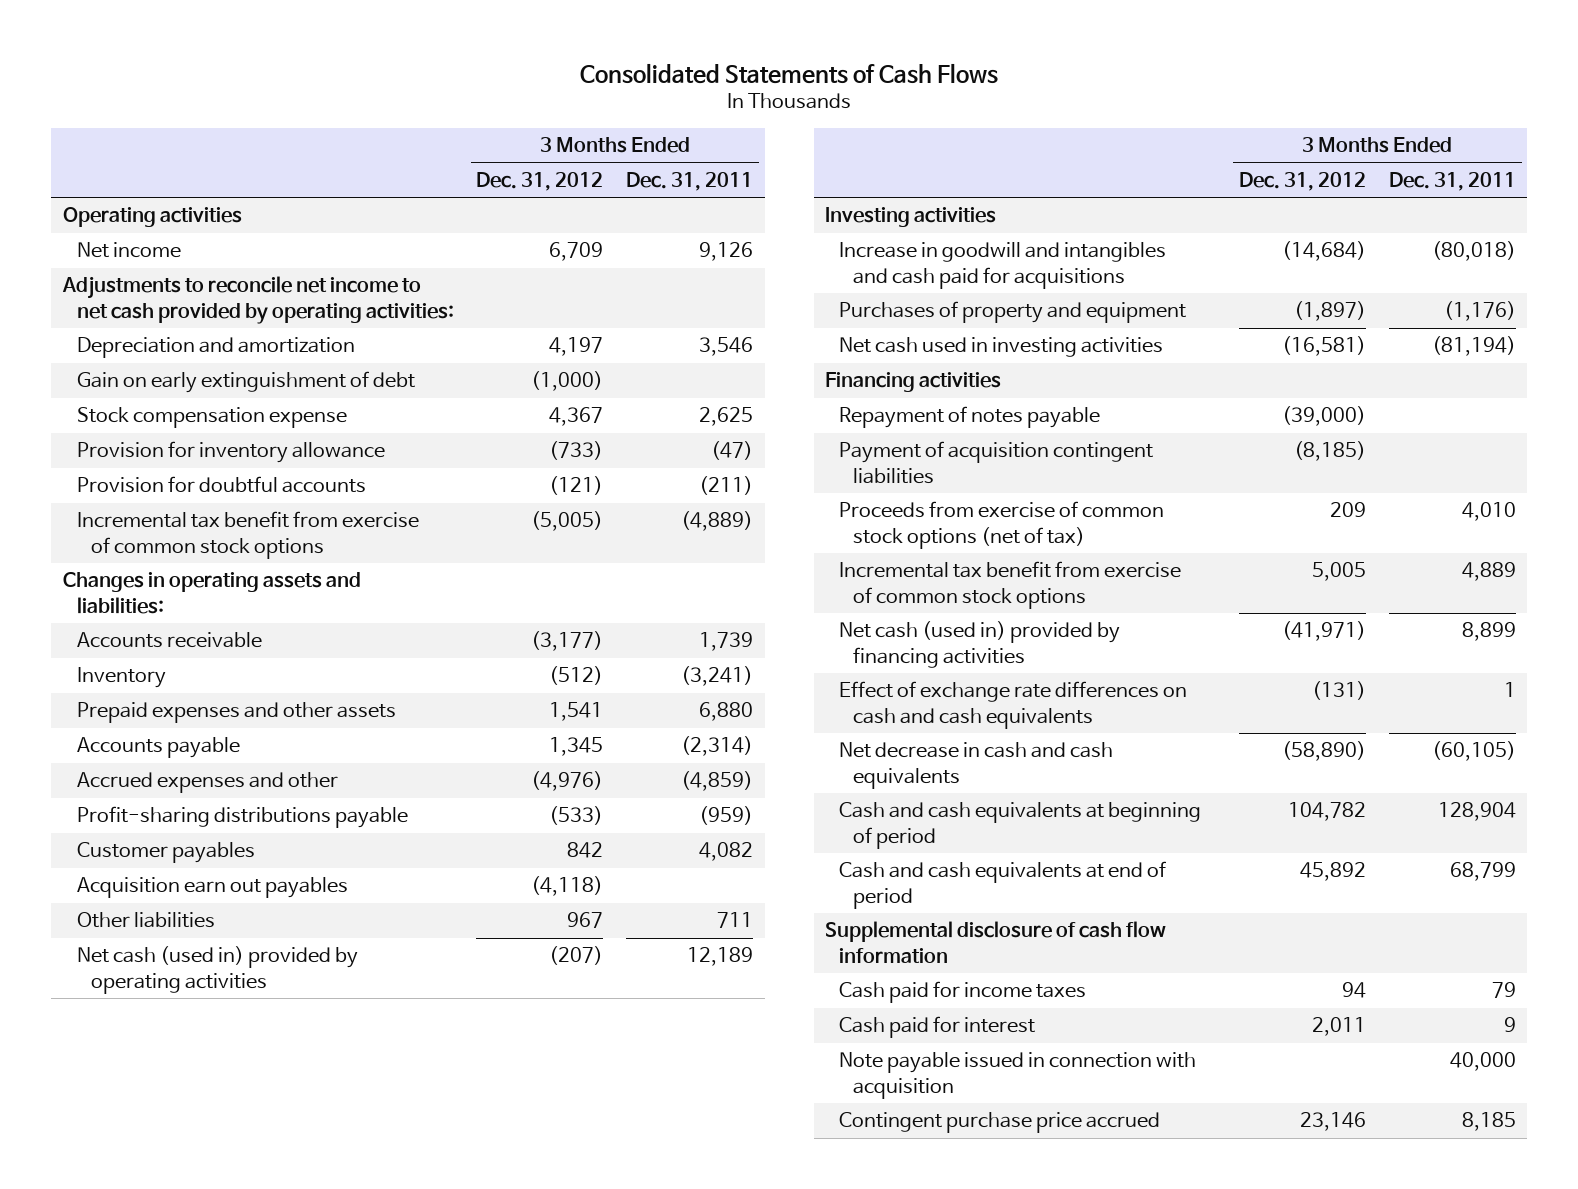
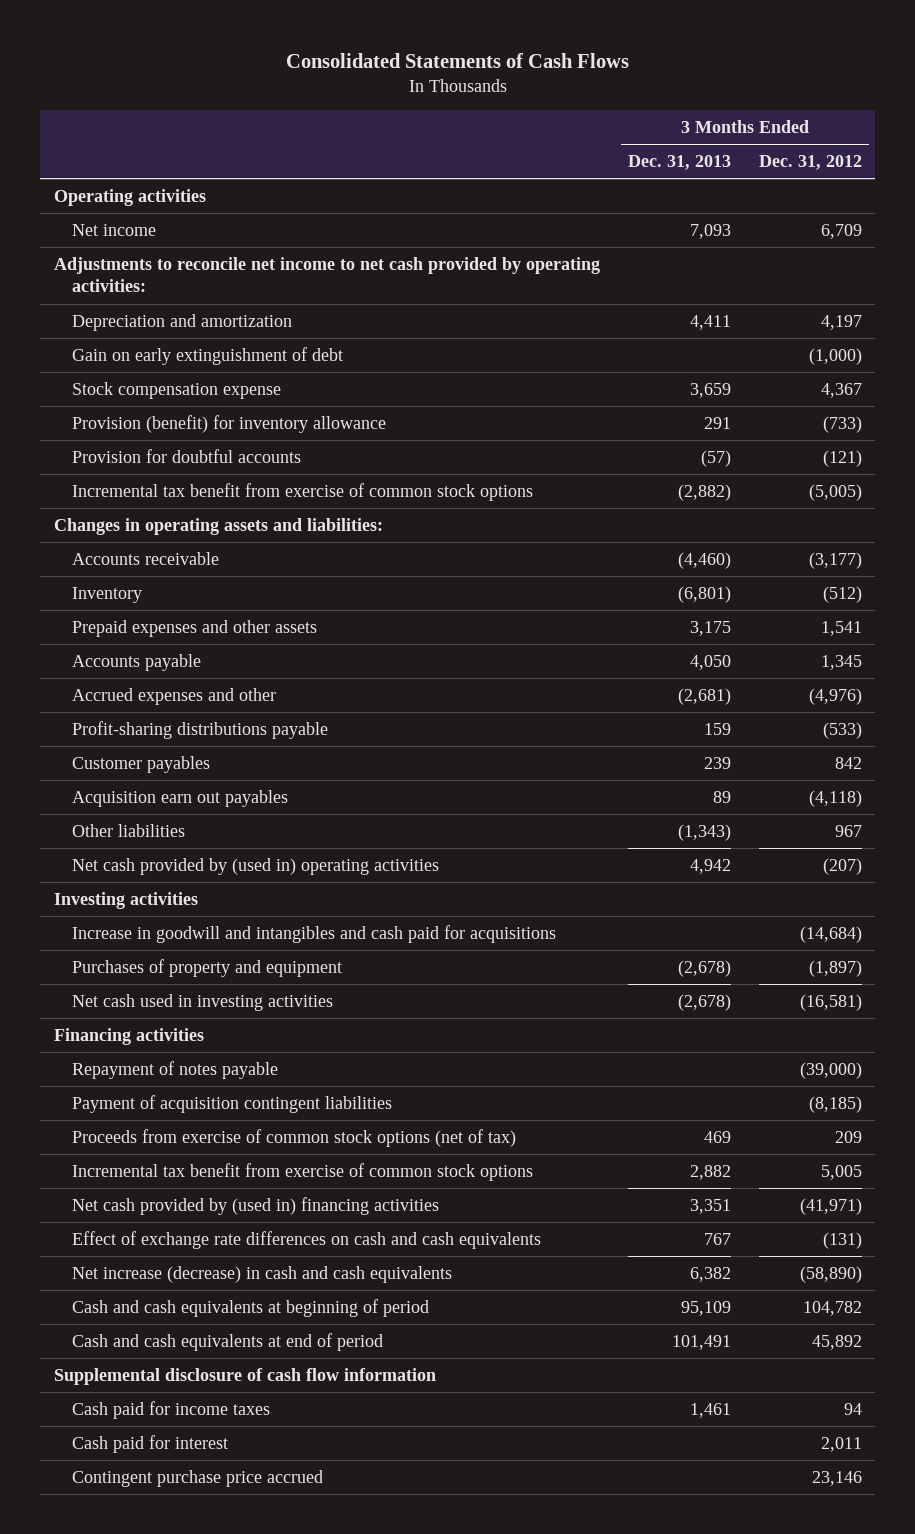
[626,172,754,192] Dec. 31, 2011 -> none
none -> [627,154,731,170] Dec. 31, 2013
[76,441,385,464] Provision for inventory allowance -> [71,414,386,433] Provision (benefit) for inventory allowance
[76,946,358,994] Net cash (used in) provided by operating activities -> [71,857,439,875] Net cash provided by (used in) operating activities
[839,621,1121,668] Net cash (used in) provided by financing activities -> [71,1196,439,1215] Net cash provided by (used in) financing activities
[839,742,1114,789] Net decrease in cash and cash equivalents -> [71,1265,452,1283] Net increase (decrease) in cash and cash equivalents
[839,1052,1197,1099] Note payable issued in connection with acquisition -> none

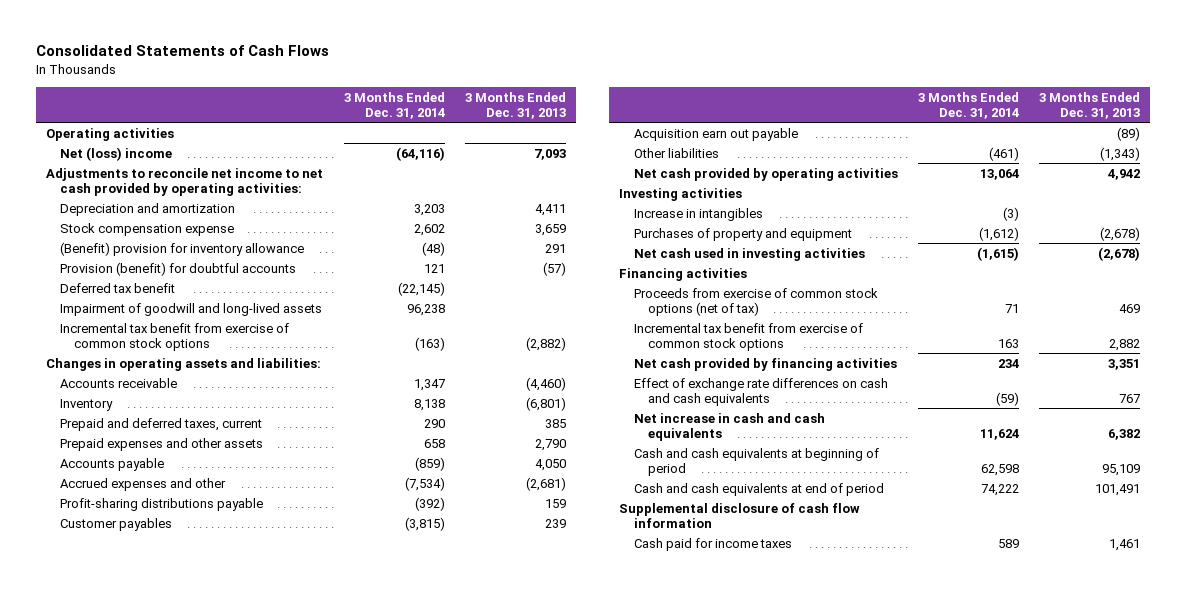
[758,154,862,170] Dec. 31, 2012 -> none
none -> [344,91,446,120] 3 Months Ended Dec. 31, 2014
[71,223,156,236] Net income -> [60,146,173,161] Net (loss) income
[71,346,343,365] Gain on early extinguishment of debt -> none
[71,414,386,433] Provision (benefit) for inventory allowance -> [60,241,305,256] (Benefit) provision for inventory allowance
[71,448,301,463] Provision for doubtful accounts -> [60,261,297,276] Provision (benefit) for doubtful accounts
none -> [60,282,176,293] Deferred tax benefit
none -> [60,302,323,316] Impairment of goodwill and long-lived assets
none -> [60,417,263,431] Prepaid and deferred taxes, current
[689,620,731,636] 3,175 -> [535,438,567,451] 2,790
[71,789,288,807] Acquisition earn out payables -> [633,127,798,141] Acquisition earn out payable
[712,790,731,803] 89 -> [1116,126,1140,141] (89)
[71,857,439,875] Net cash provided by (used in) operating activities -> [633,167,898,181] Net cash provided by operating activities
[71,924,556,943] Increase in goodwill and intangibles and cash paid for acquisitions -> none
none -> [633,207,763,221] Increase in intangibles
[71,1060,278,1079] Repayment of notes payable -> none
[71,1094,392,1113] Payment of acquisition contingent liabilities -> none
[71,1196,439,1215] Net cash provided by (used in) financing activities -> [633,357,897,371] Net cash provided by financing activities
[71,1265,452,1283] Net increase (decrease) in cash and cash equivalents -> [633,412,825,441] Net increase in cash and cash equivalents
[71,1434,228,1453] Cash paid for interest -> none
[71,1469,323,1487] Contingent purchase price accrued -> none

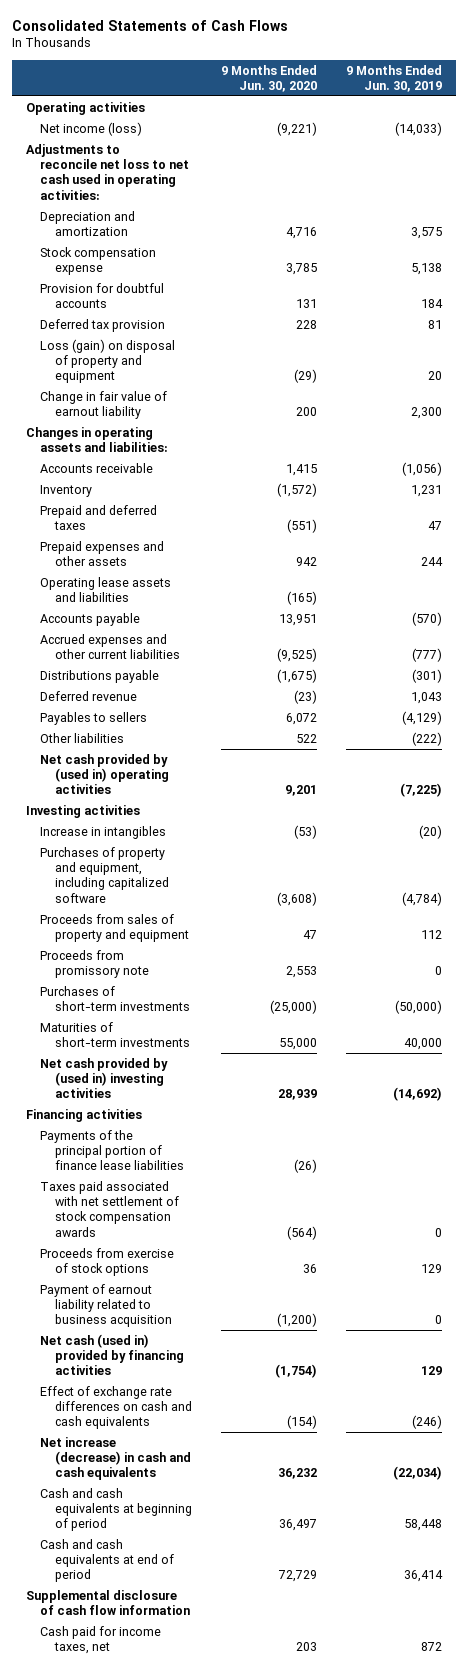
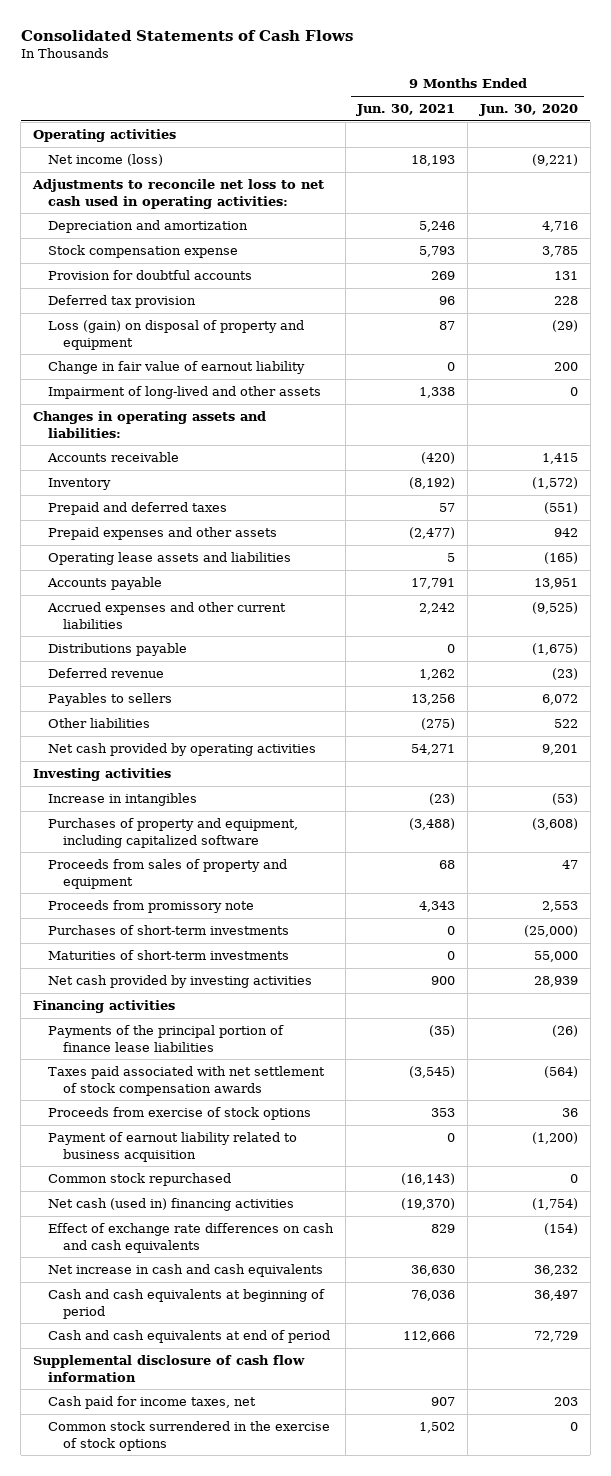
[345,64,442,92] 9 Months Ended Jun. 30, 2019 -> none
none -> [356,104,456,117] Jun. 30, 2021
none -> [48,386,322,400] Impairment of long-lived and other assets
[40,753,169,795] Net cash provided by (used in) operating activities -> [48,743,317,757] Net cash provided by operating activities
[40,1057,169,1099] Net cash provided by (used in) investing activities -> [48,975,313,989] Net cash provided by investing activities
none -> [48,1173,232,1187] Common stock repurchased
[40,1333,184,1376] Net cash (used in) provided by financing activities -> [48,1198,295,1212] Net cash (used in) financing activities
[40,1436,191,1481] Net increase (decrease) in cash and cash equivalents -> [48,1264,324,1278] Net increase in cash and cash equivalents
none -> [48,1421,331,1451] Common stock surrendered in the exercise of stock options

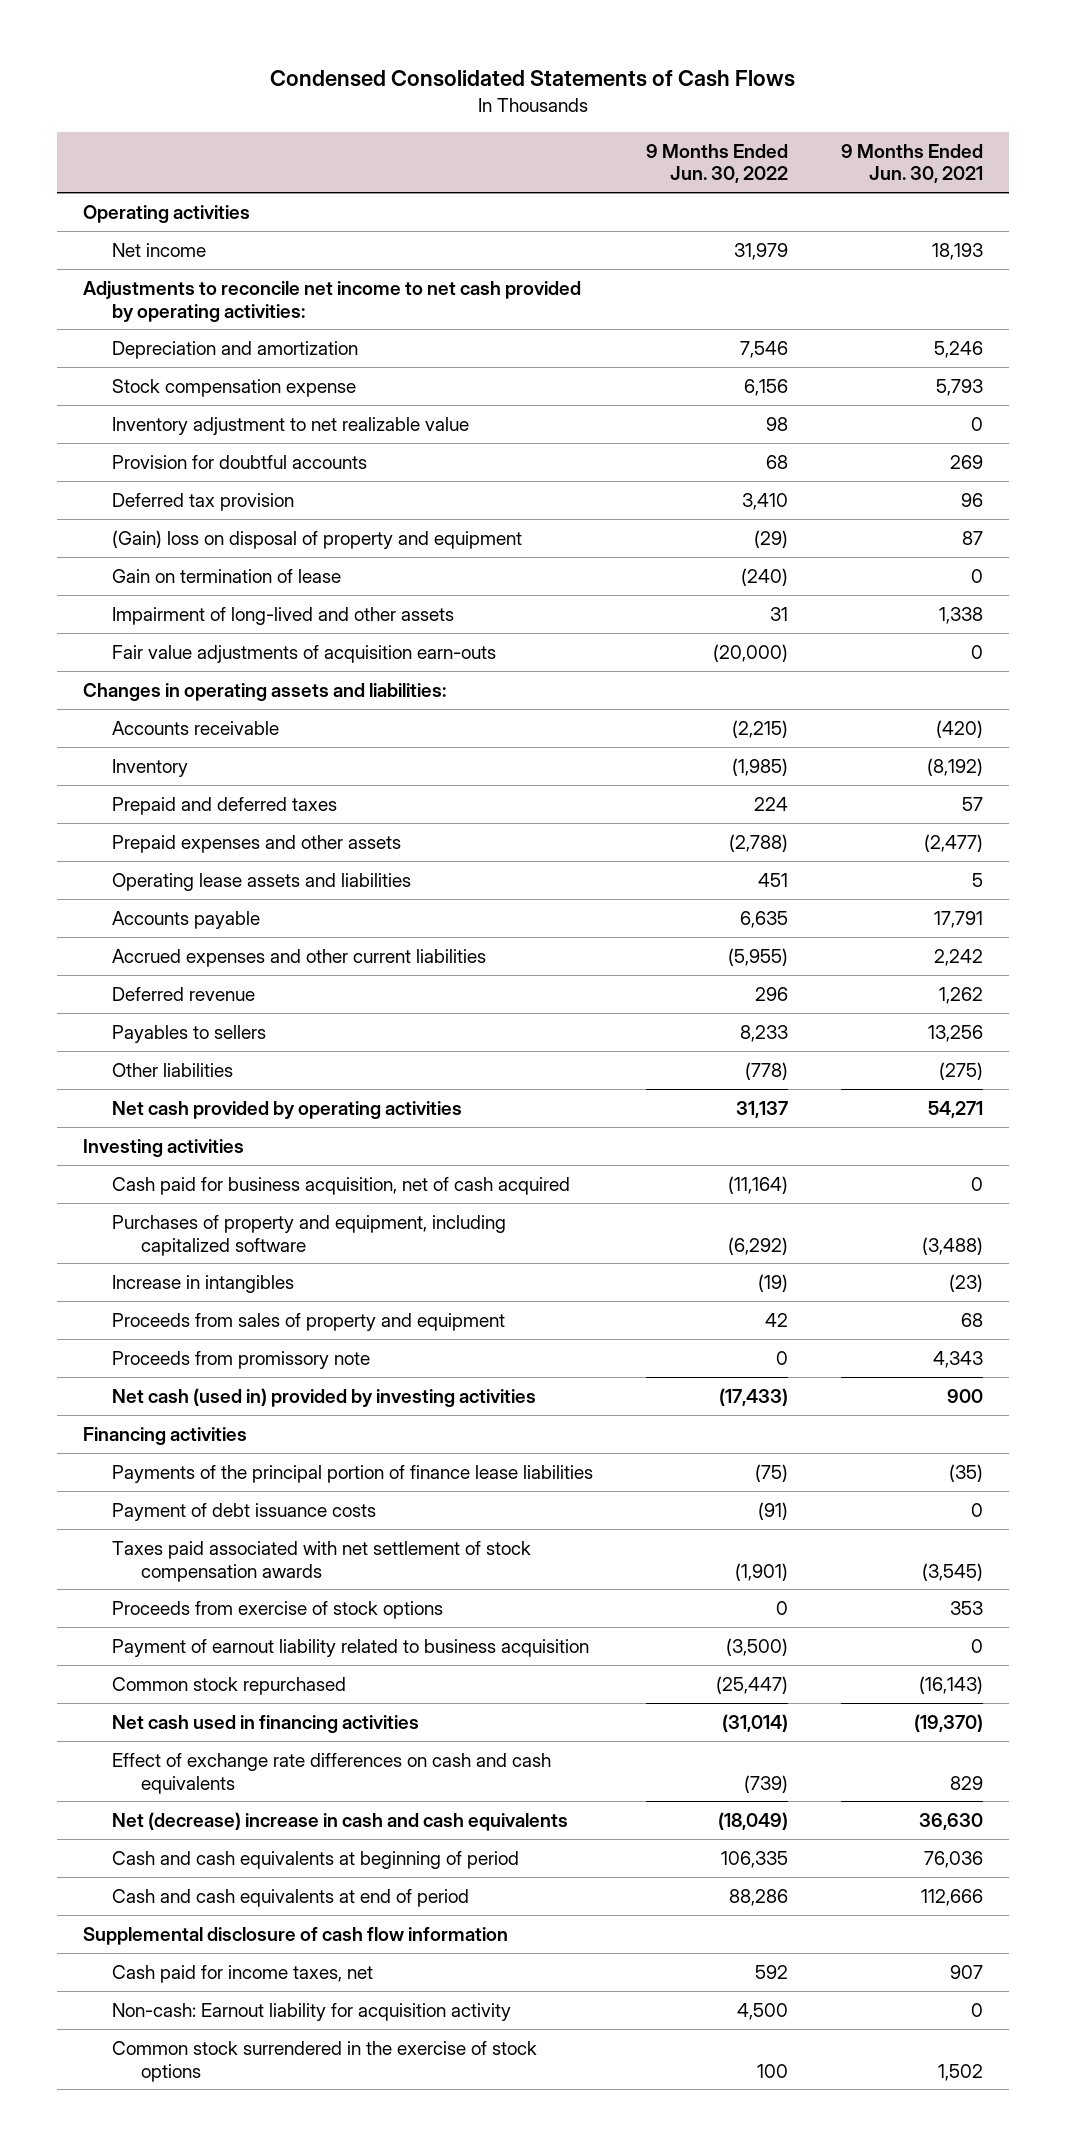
[20,29,353,41] Consolidated Statements of Cash Flows -> [269,70,795,88] Condensed Consolidated Statements of Cash Flows
[478,104,578,117] Jun. 30, 2020 -> none
none -> [645,143,788,184] 9 Months Ended Jun. 30, 2022
[48,154,164,167] Net income (loss) -> [112,242,207,257] Net income
[31,179,324,209] Adjustments to reconcile net loss to net cash used in operating activities: -> [83,280,582,322] Adjustments to reconcile net income to net cash provided by operating activities:
none -> [112,416,470,435] Inventory adjustment to net realizable value
[48,361,306,375] Change in fair value of earnout liability -> none
[48,320,305,350] Loss (gain) on disposal of property and equipment -> [112,529,523,549] (Gain) loss on disposal of property and equipment
none -> [112,568,342,583] Gain on termination of lease
none -> [112,644,497,663] Fair value adjustments of acquisition earn-outs
[48,643,188,657] Distributions payable -> none
none -> [112,1176,571,1195] Cash paid for business acquisition, net of cash acquired
[48,793,198,807] Increase in intangibles -> [112,1274,295,1293] Increase in intangibles
[48,925,290,936] Purchases of short-term investments -> none
[48,950,290,961] Maturities of short-term investments -> none
[48,975,313,989] Net cash provided by investing activities -> [112,1387,537,1407] Net cash (used in) provided by investing activities
none -> [112,1502,377,1521] Payment of debt issuance costs
[48,1198,295,1212] Net cash (used in) financing activities -> [112,1714,420,1733] Net cash used in financing activities
[48,1264,324,1278] Net increase in cash and cash equivalents -> [112,1811,569,1831] Net (decrease) increase in cash and cash equivalents
none -> [112,2002,512,2021] Non-cash: Earnout liability for acquisition activity

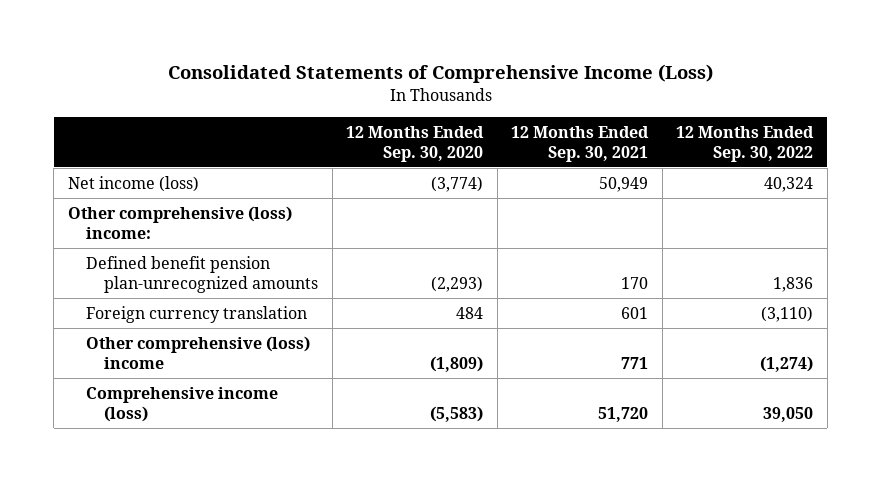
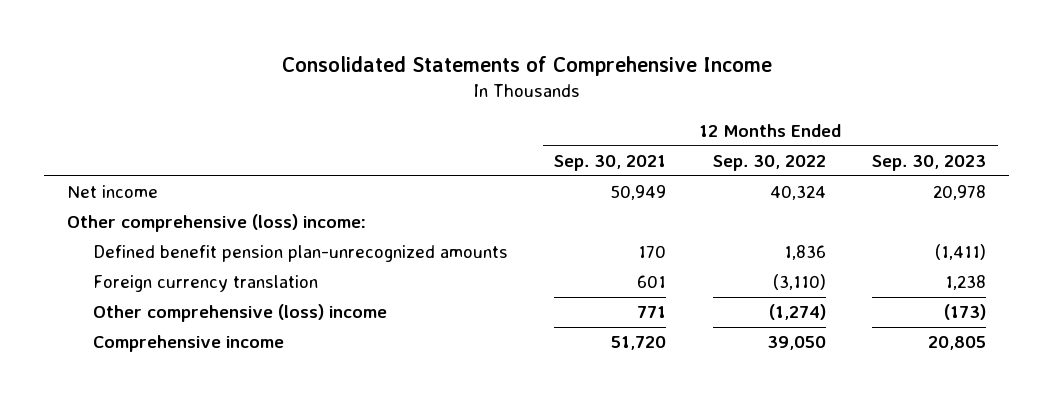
[167,64,713,84] Consolidated Statements of Comprehensive Income (Loss) -> [281,56,772,77] Consolidated Statements of Comprehensive Income
[346,125,485,162] 12 Months Ended Sep. 30, 2020 -> none
none -> [872,154,987,171] Sep. 30, 2023
[67,175,199,192] Net income (loss) -> [66,185,158,199] Net income
[86,386,279,422] Comprehensive income (loss) -> [92,335,284,353] Comprehensive income

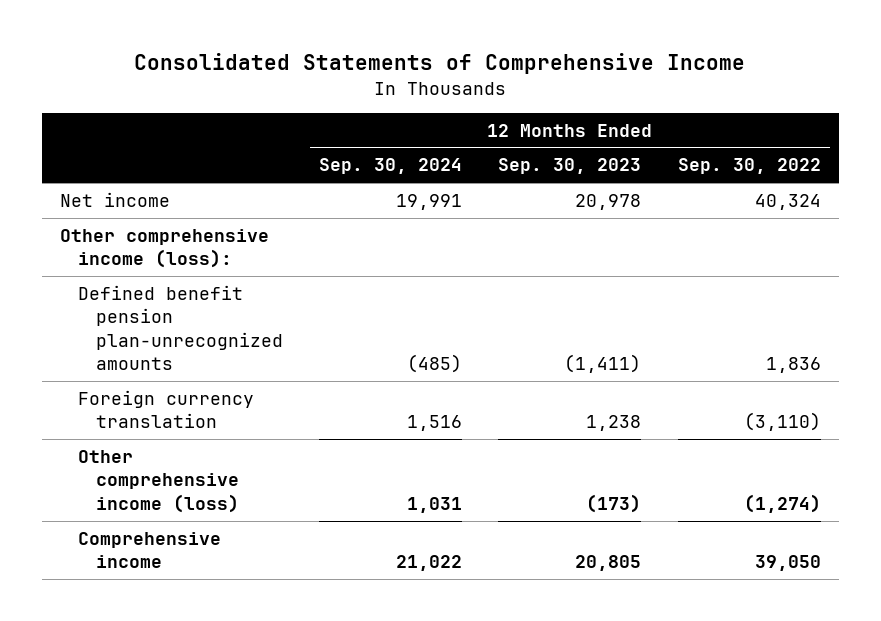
[554,154,667,171] Sep. 30, 2021 -> none
none -> [318,158,462,175] Sep. 30, 2024
[66,214,366,233] Other comprehensive (loss) income: -> [60,228,270,269] Other comprehensive income (loss):
[92,304,387,323] Other comprehensive (loss) income -> [77,449,239,513] Other comprehensive income (loss)

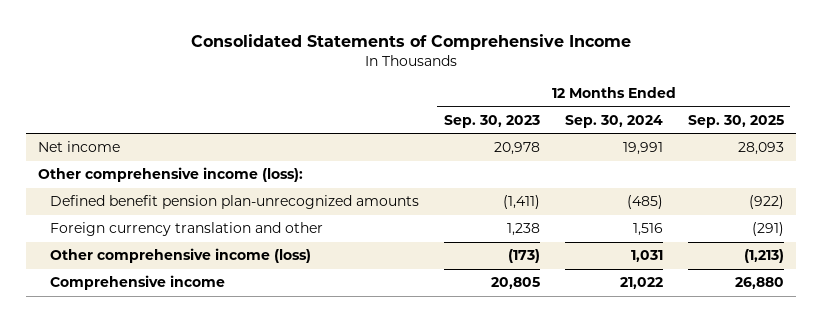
[677,158,821,175] Sep. 30, 2022 -> none
none -> [687,114,784,128] Sep. 30, 2025
[77,389,254,429] Foreign currency translation -> [49,222,323,237] Foreign currency translation and other

